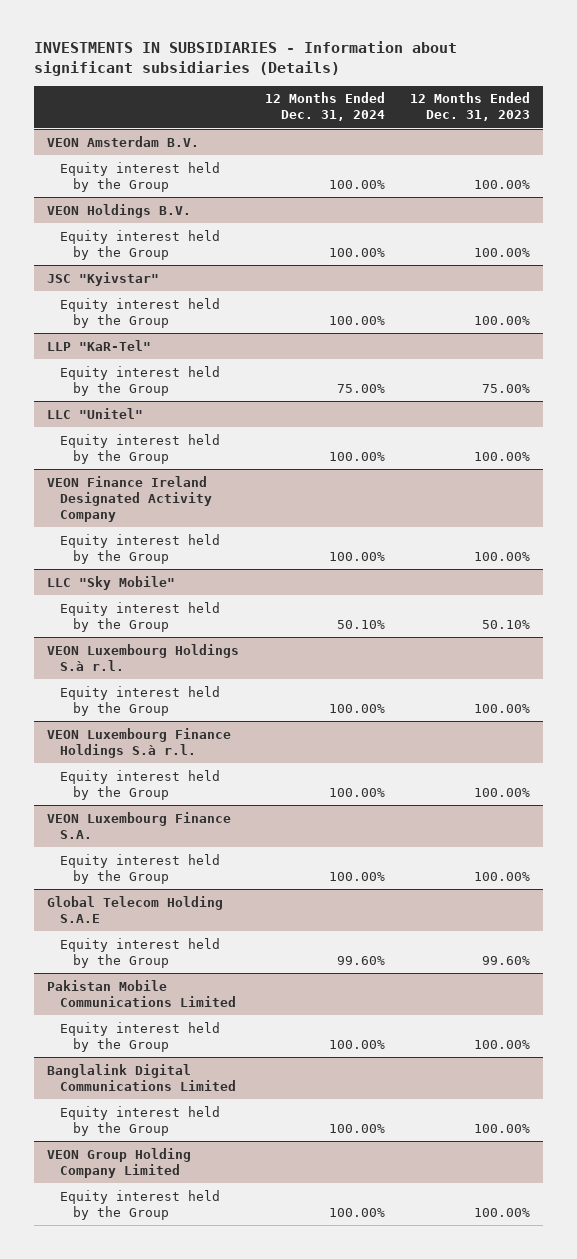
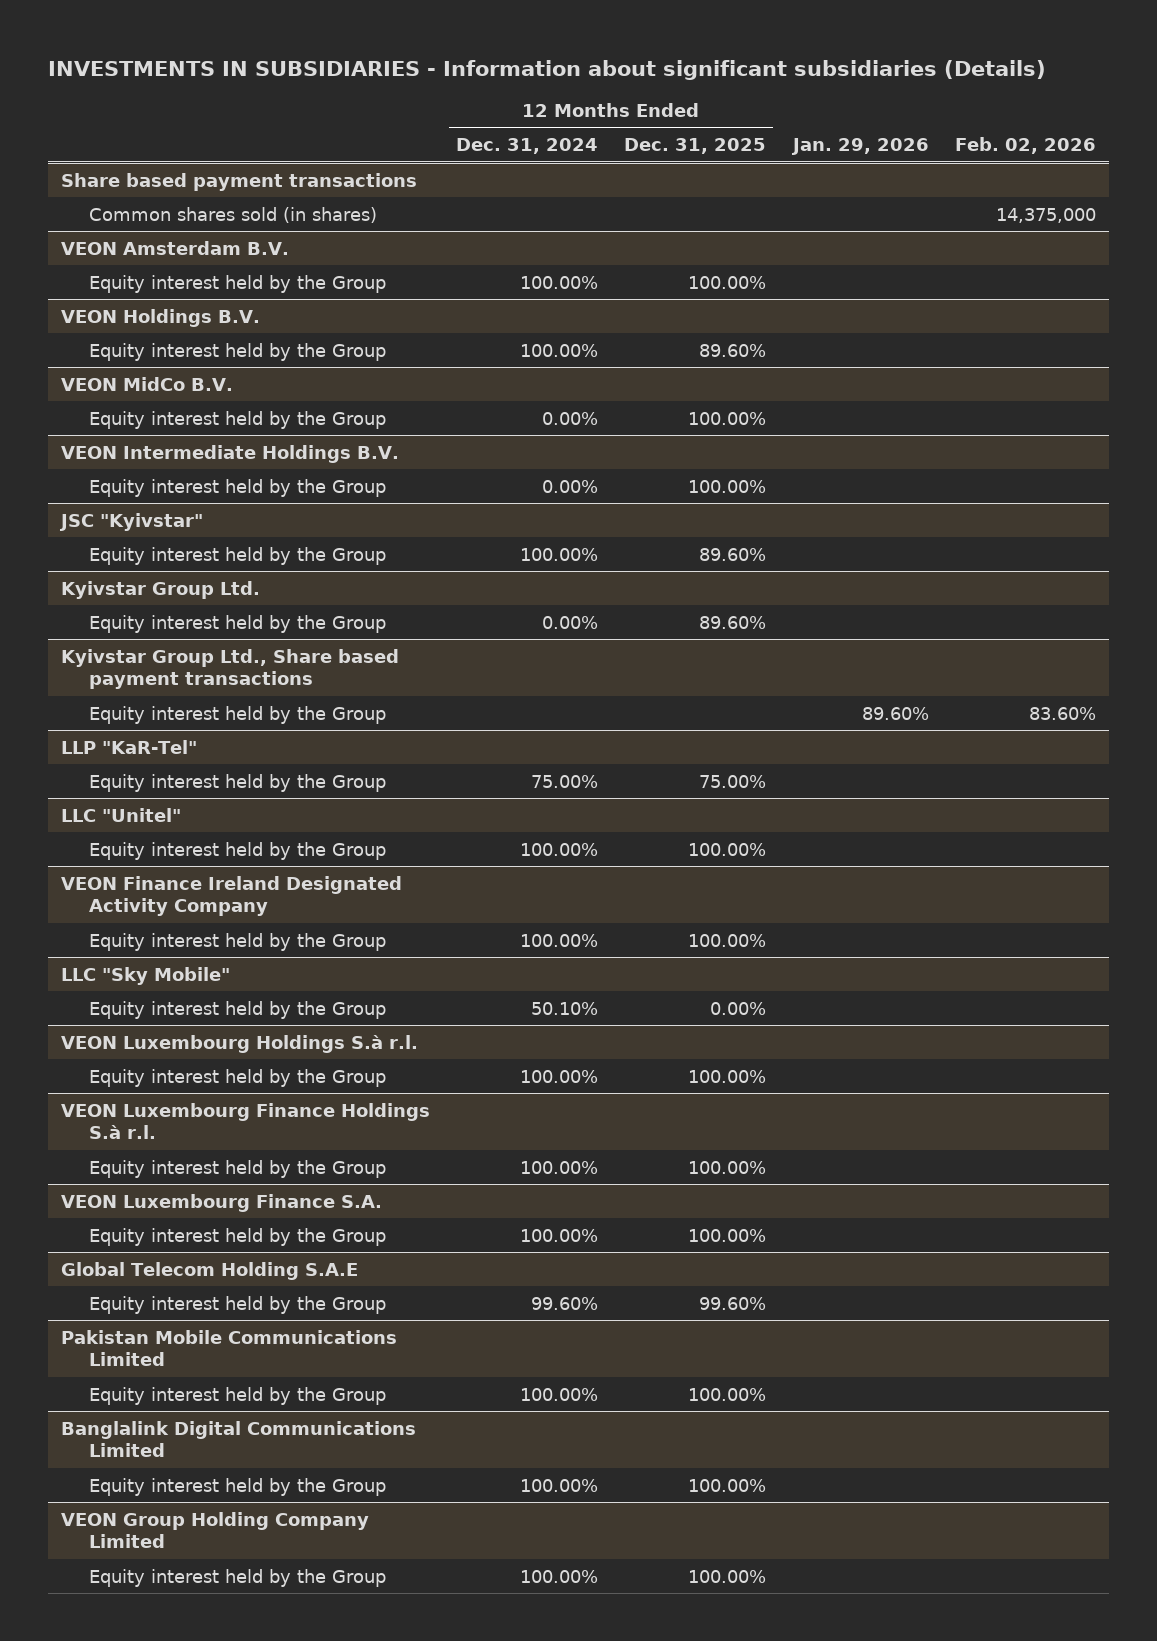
[410,92,531,122] 12 Months Ended Dec. 31, 2023 -> none
none -> [624,138,767,155] Dec. 31, 2025
none -> [790,138,929,156] Jan. 29, 2026
none -> [954,137,1096,155] Feb. 02, 2026
none -> [60,172,417,191] Share based payment transactions
none -> [88,206,377,223] Common shares sold (in shares)
none -> [60,376,233,391] VEON MidCo B.V.
none -> [88,410,386,429] Equity interest held by the Group
none -> [60,444,399,463] VEON Intermediate Holdings B.V.
none -> [88,478,386,497] Equity interest held by the Group
none -> [60,580,260,599] Kyivstar Group Ltd.
none -> [88,614,386,633] Equity interest held by the Group
none -> [60,648,399,690] Kyivstar Group Ltd., Share based payment transactions
none -> [88,705,386,724] Equity interest held by the Group

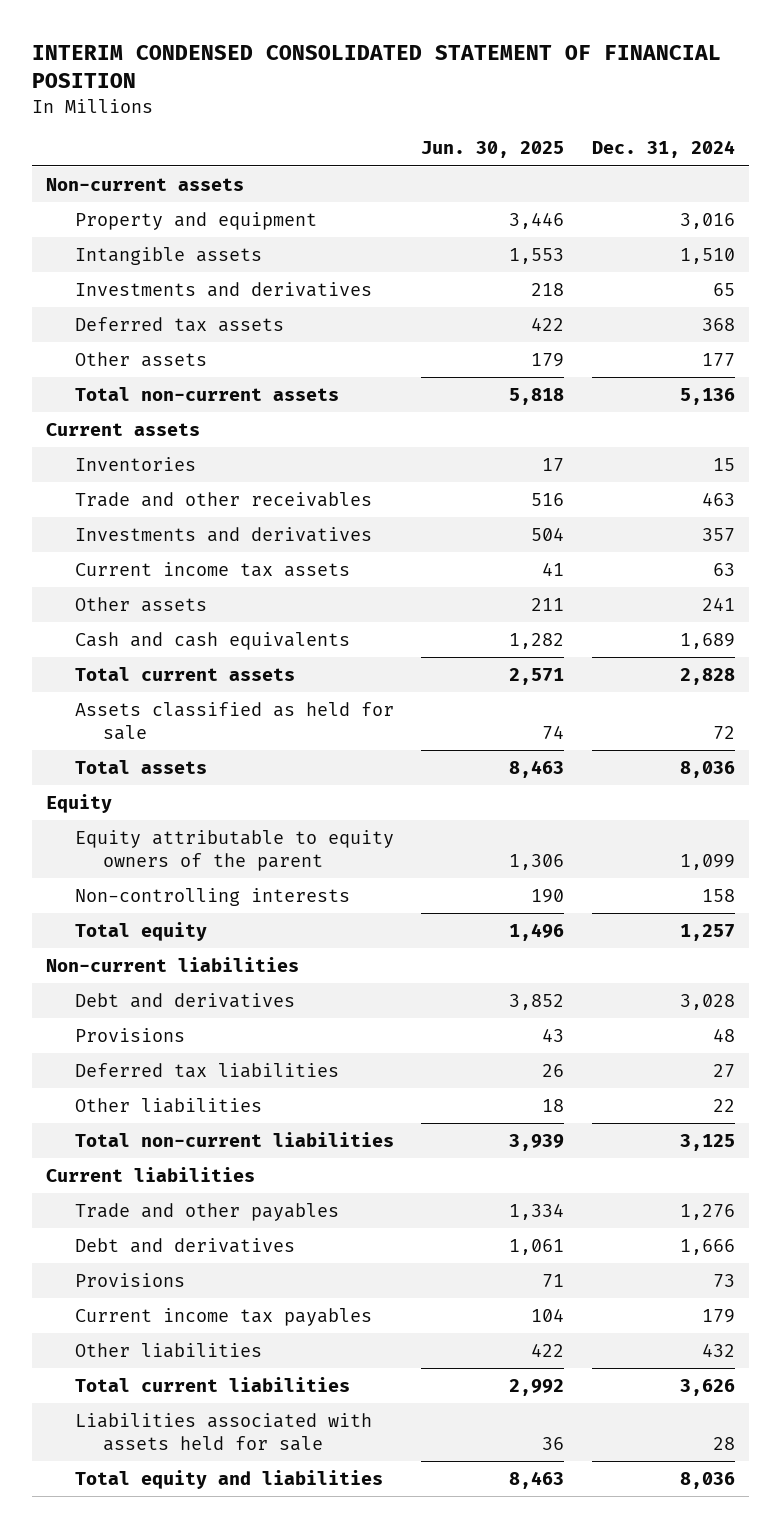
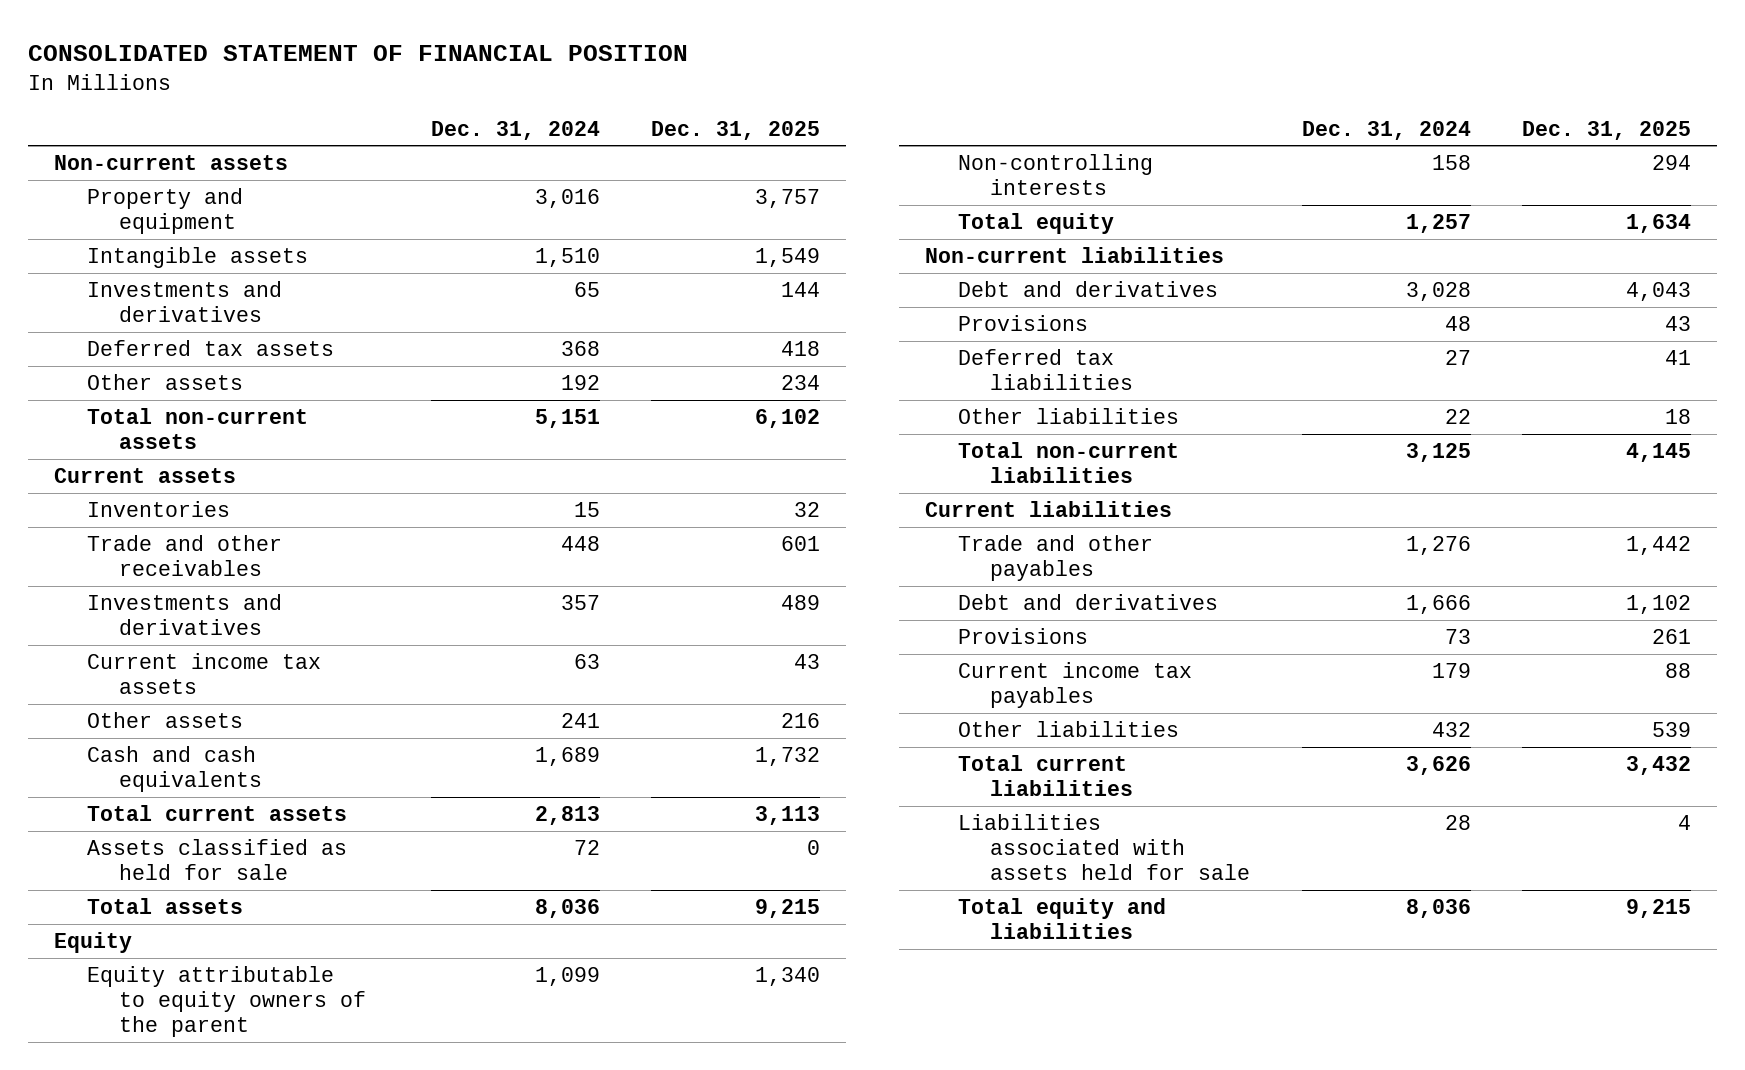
[32,45,722,89] INTERIM CONDENSED CONSOLIDATED STATEMENT OF FINANCIAL POSITION -> [28,45,689,62] CONSOLIDATED STATEMENT OF FINANCIAL POSITION
[421,141,565,159] Jun. 30, 2025 -> none
none -> [651,120,821,140] Dec. 31, 2025
[702,352,736,366] 177 -> [560,374,600,390] 192
[680,387,736,405] 5,136 -> [534,408,600,428] 5,151
[702,492,736,506] 463 -> [560,535,600,551] 448
[680,667,736,685] 2,828 -> [534,805,600,825] 2,813

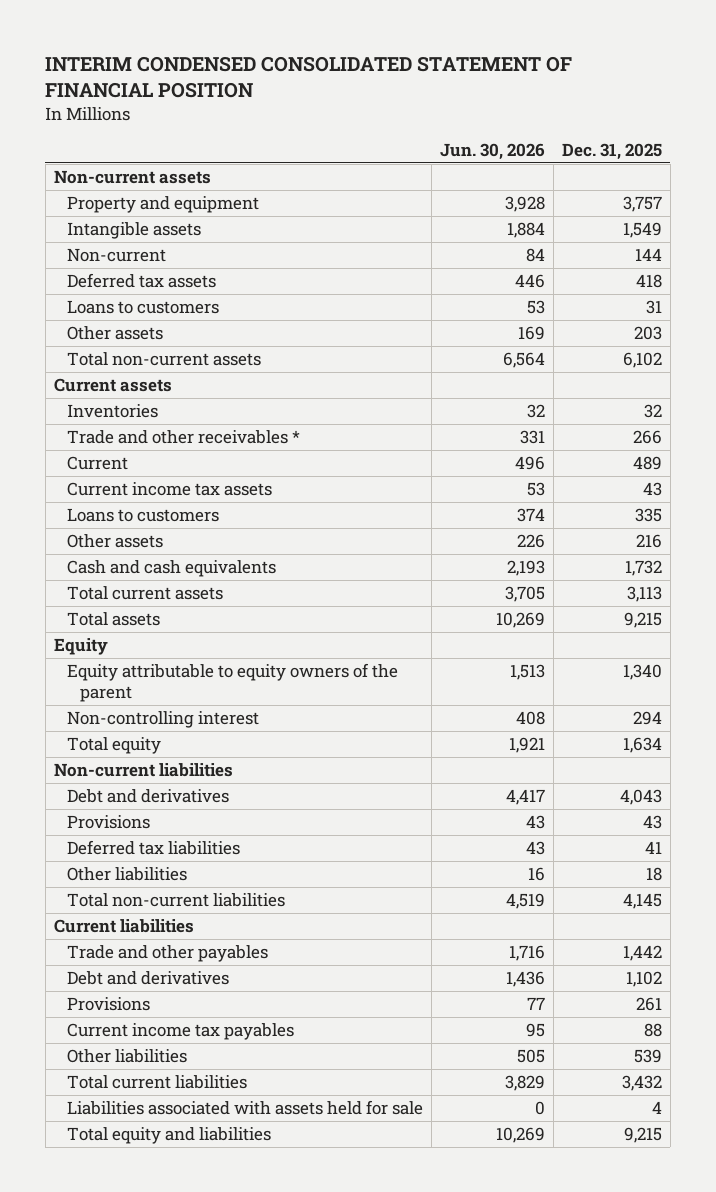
[28,45,689,62] CONSOLIDATED STATEMENT OF FINANCIAL POSITION -> [45,56,573,99] INTERIM CONDENSED CONSOLIDATED STATEMENT OF FINANCIAL POSITION
[430,120,600,140] Dec. 31, 2024 -> none
none -> [439,142,545,160] Jun. 30, 2026
[86,280,282,322] Investments and derivatives -> [66,247,166,262] Non-current
none -> [66,299,219,314] Loans to customers
[781,374,821,390] 234 -> [633,325,662,340] 203
[86,534,282,576] Trade and other receivables -> [66,429,300,444] Trade and other receivables *
[781,535,821,551] 601 -> [632,429,662,444] 266
[86,593,282,635] Investments and derivatives -> [66,455,128,470] Current
none -> [66,507,219,522] Loans to customers
[86,838,347,880] Assets classified as held for sale -> none
[957,153,1153,195] Non-controlling interests -> [66,710,259,728] Non-controlling interest

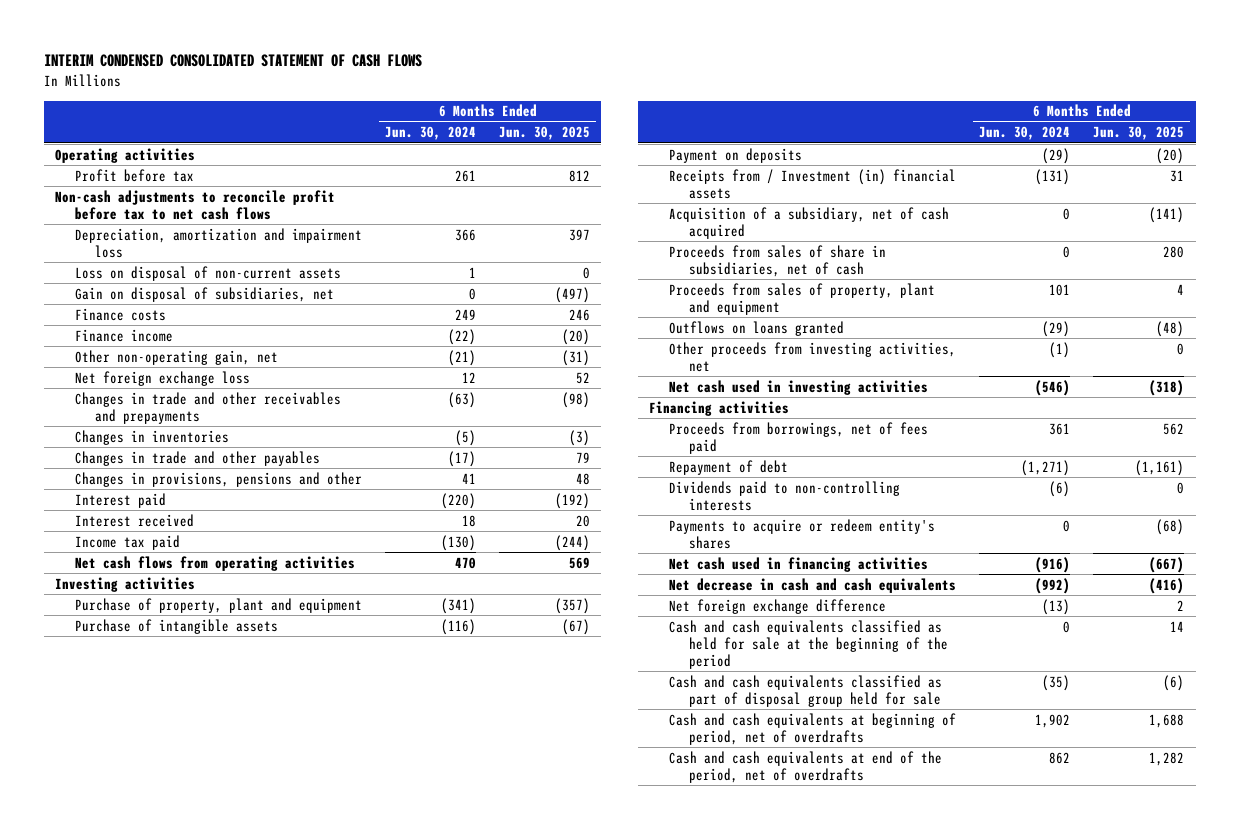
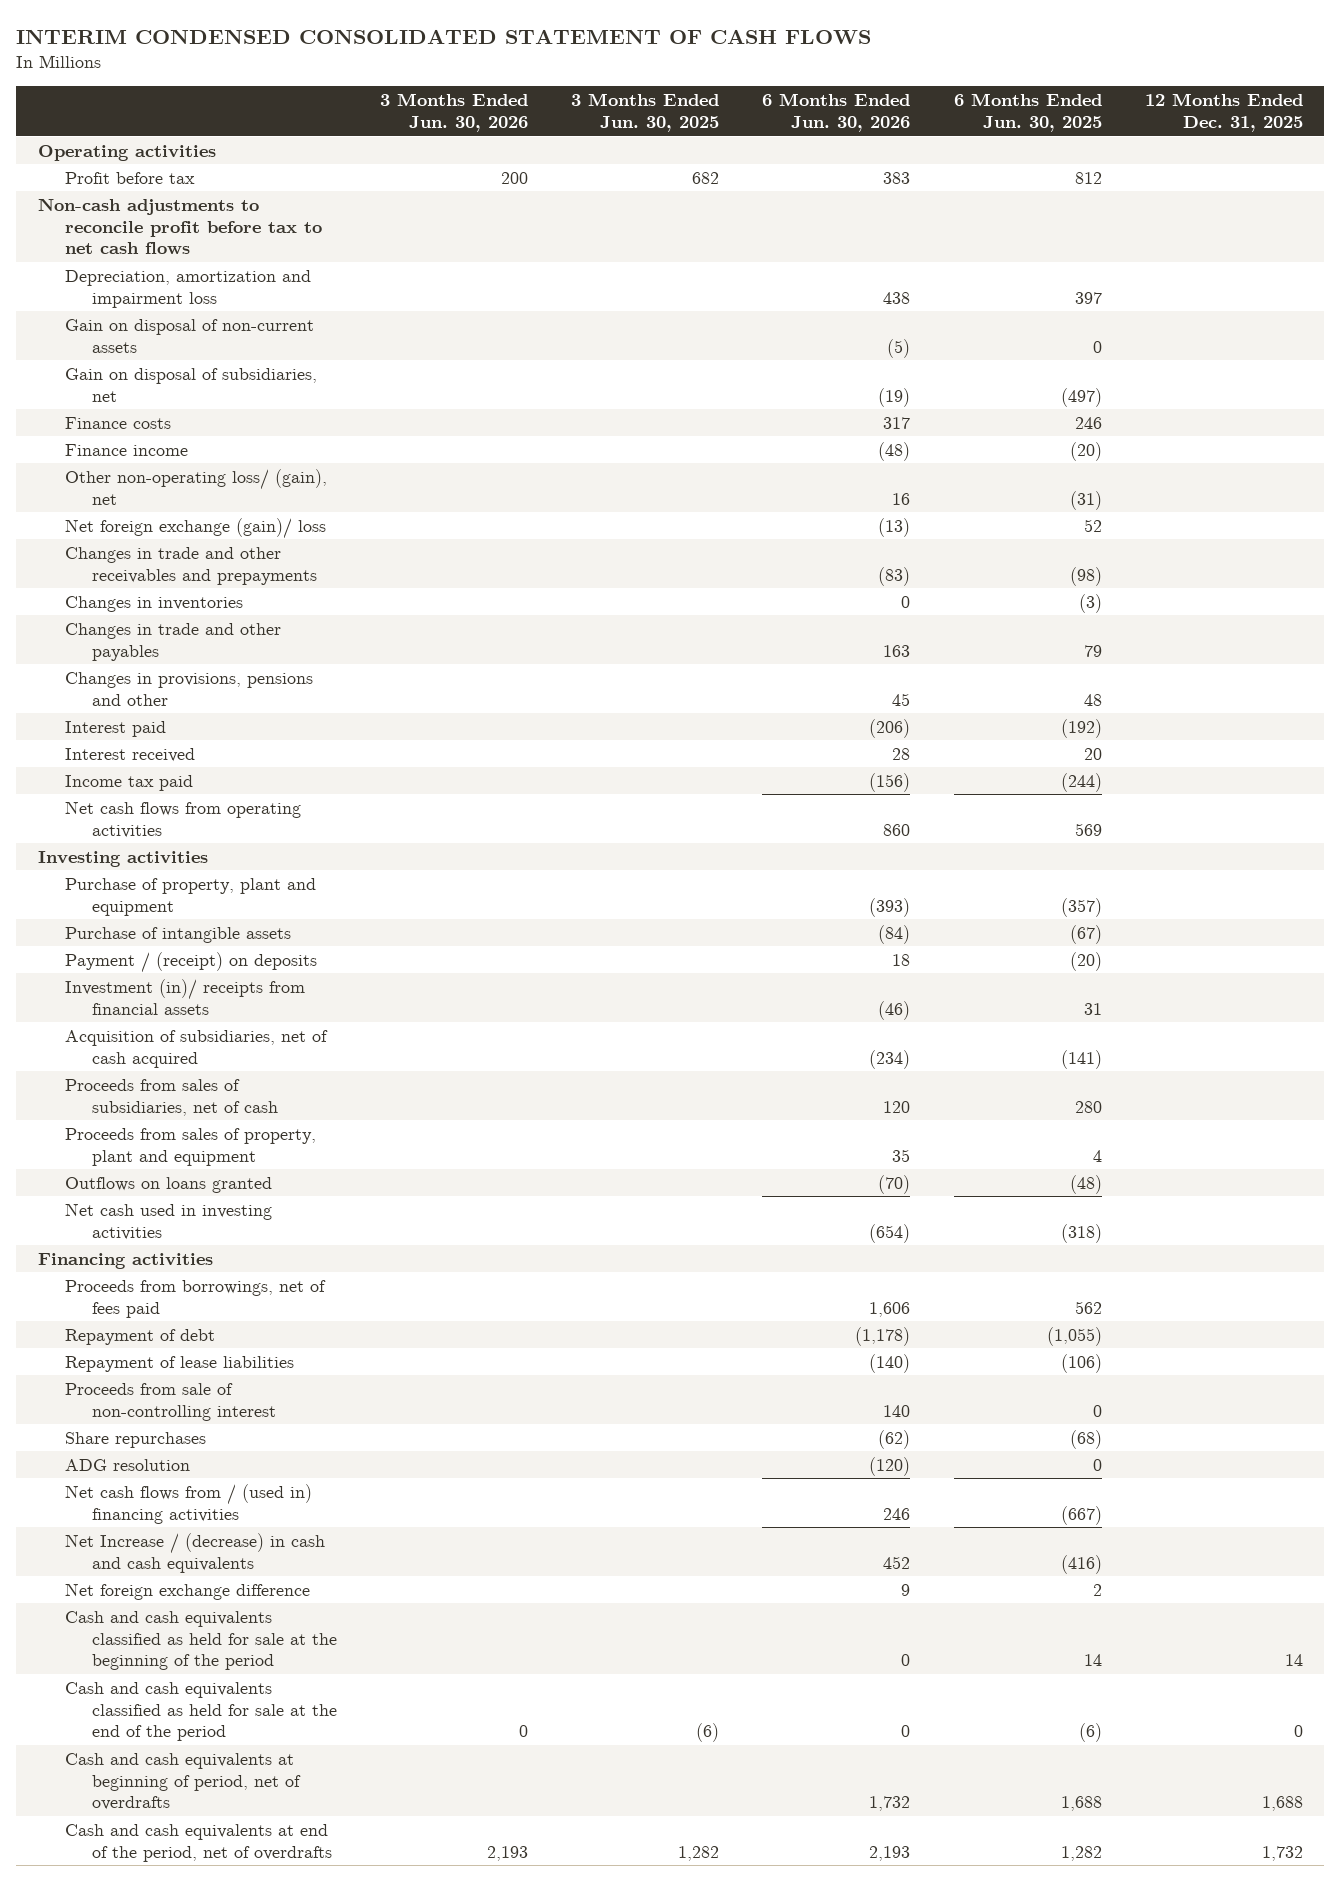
[385,126,477,141] Jun. 30, 2024 -> none
none -> [379,93,528,133] 3 Months Ended Jun. 30, 2026
none -> [571,93,720,133] 3 Months Ended Jun. 30, 2025
none -> [762,93,911,133] 6 Months Ended Jun. 30, 2026
none -> [1144,93,1303,133] 12 Months Ended Dec. 31, 2025
[75,265,342,281] Loss on disposal of non-current assets -> [64,318,314,353] Gain on disposal of non-current assets
[75,349,279,365] Other non-operating gain, net -> [64,468,327,505] Other non-operating loss/ (gain), net
[75,370,251,386] Net foreign exchange loss -> [64,517,326,539] Net foreign exchange (gain)/ loss
[669,147,803,163] Payment on deposits -> [64,951,317,973] Payment / (receipt) on deposits
[669,168,957,199] Receipts from / Investment (in) financial assets -> [64,978,305,1015] Investment (in)/ receipts from financial assets
[669,206,950,239] Acquisition of a subsidiary, net of cash acquired -> [64,1029,328,1068] Acquisition of subsidiaries, net of cash acquired
[669,244,887,277] Proceeds from sales of share in subsidiaries, net of cash -> [64,1078,278,1116] Proceeds from sales of subsidiaries, net of cash
[669,341,957,372] Other proceeds from investing activities, net -> none
[669,480,901,511] Dividends paid to non-controlling interests -> none
[1135,459,1185,476] (1,161) -> [1046,1326,1102,1346] (1,055)
none -> [64,1355,294,1372] Repayment of lease liabilities
none -> [64,1382,276,1421] Proceeds from sale of non-controlling interest
[669,518,936,549] Payments to acquire or redeem entity's shares -> [64,1431,206,1448] Share repurchases
none -> [64,1458,190,1471] ADG resolution
[669,556,929,572] Net cash used in financing activities -> [64,1483,312,1524] Net cash flows from / (used in) financing activities
[669,577,957,593] Net decrease in cash and cash equivalents -> [64,1532,325,1573] Net Increase / (decrease) in cash and cash equivalents
[669,674,943,707] Cash and cash equivalents classified as part of disposal group held for sale -> [64,1681,337,1742] Cash and cash equivalents classified as held for sale at the end of the period

